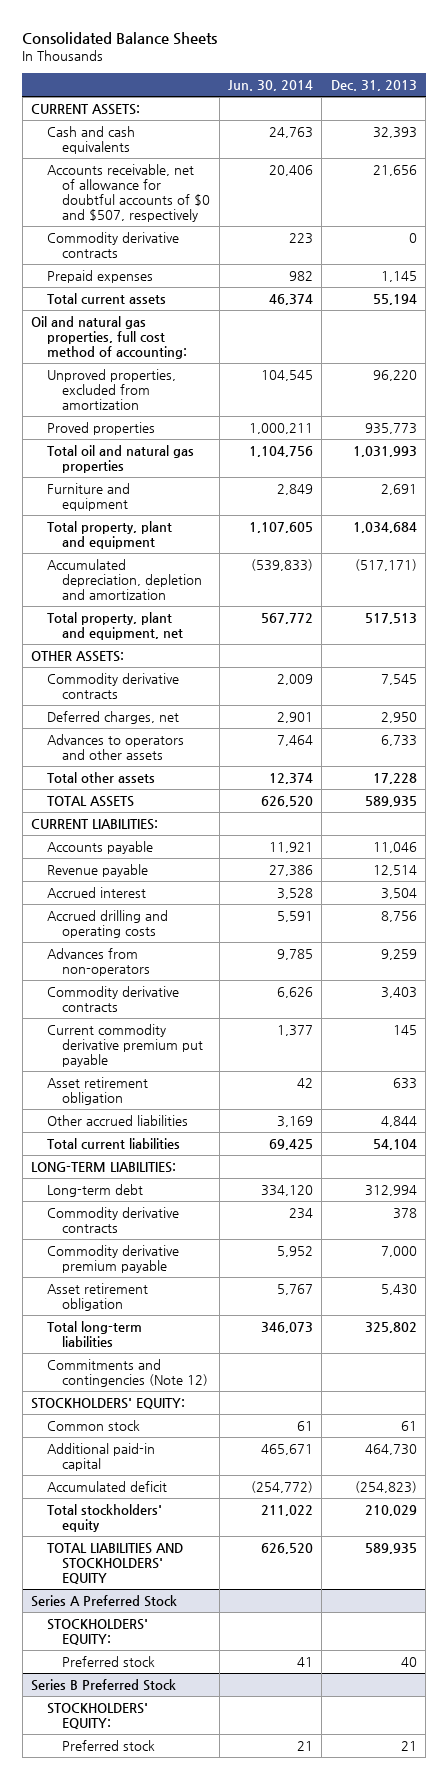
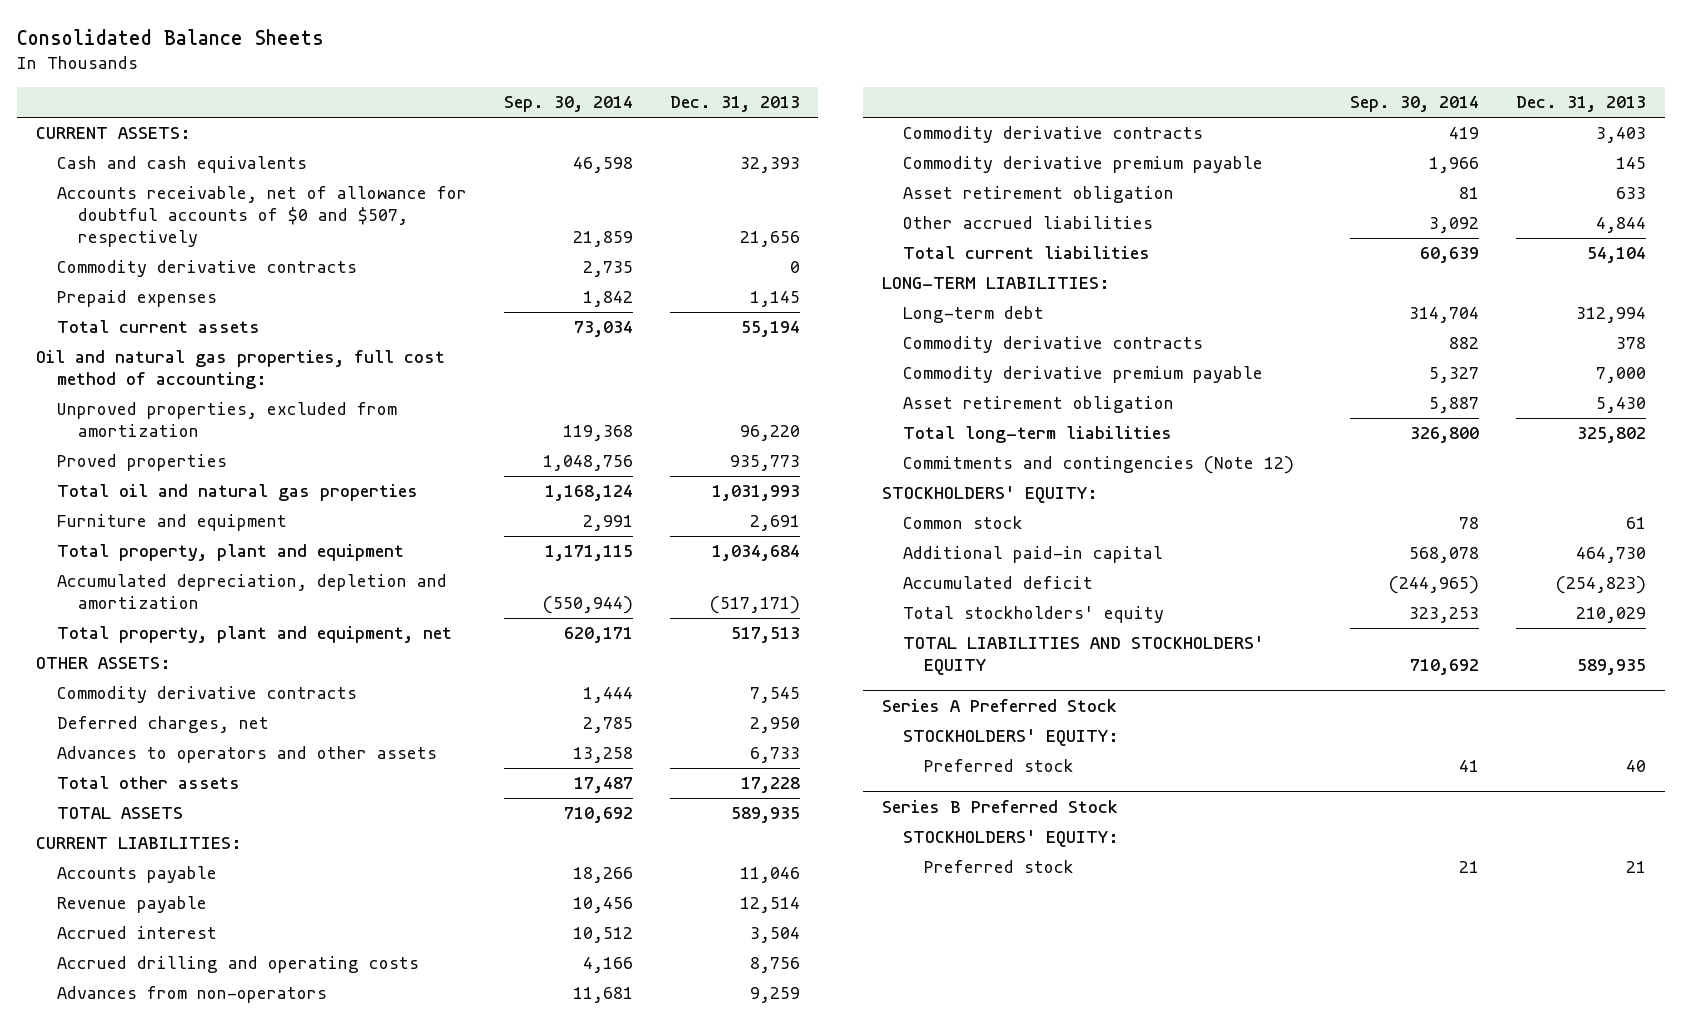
[227,80,313,92] Jun. 30, 2014 -> none
none -> [503,96,633,113] Sep. 30, 2014
[46,1023,204,1068] Current commodity derivative premium put payable -> [902,156,1263,174] Commodity derivative premium payable

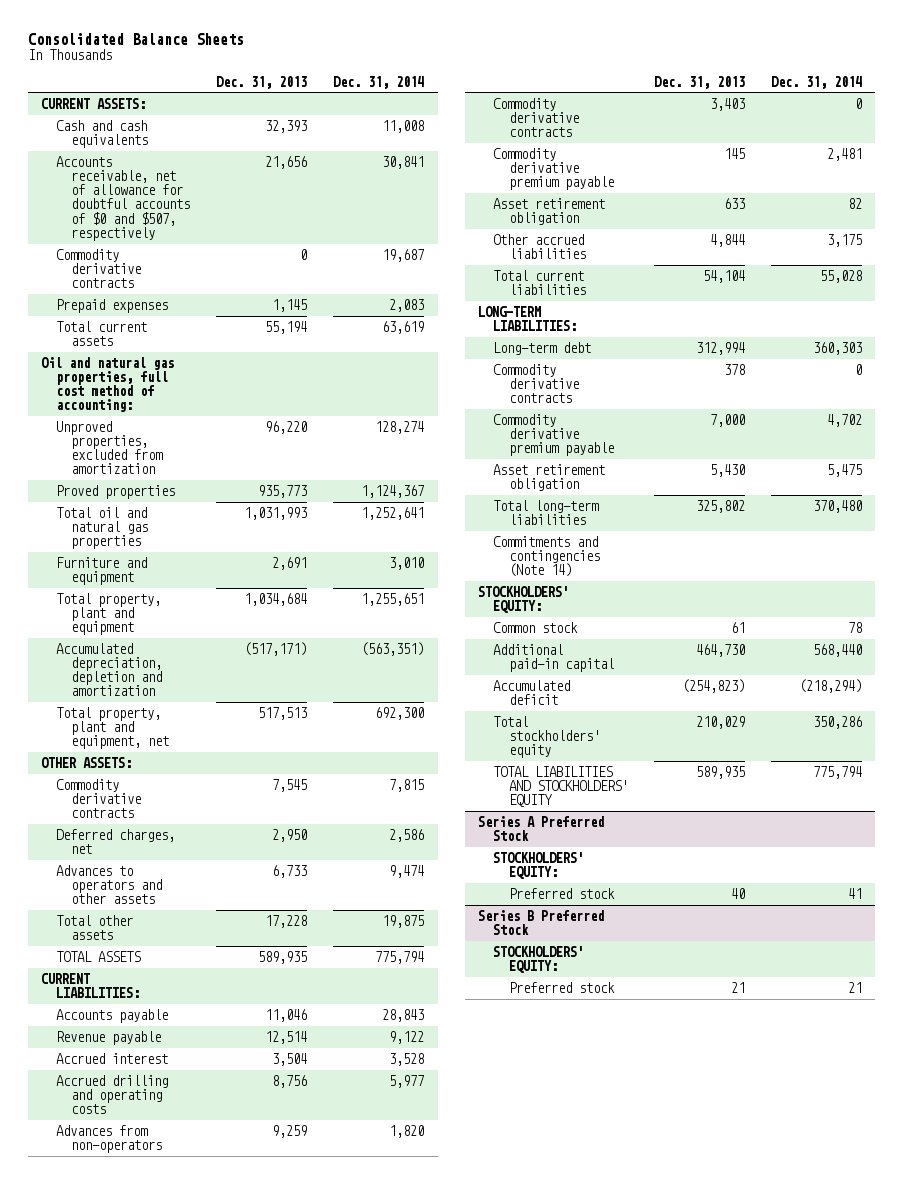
[503,96,633,113] Sep. 30, 2014 -> none
none -> [333,75,425,89] Dec. 31, 2014
[902,456,1294,475] Commitments and contingencies (Note 12) -> [493,535,600,578] Commitments and contingencies (Note 14)

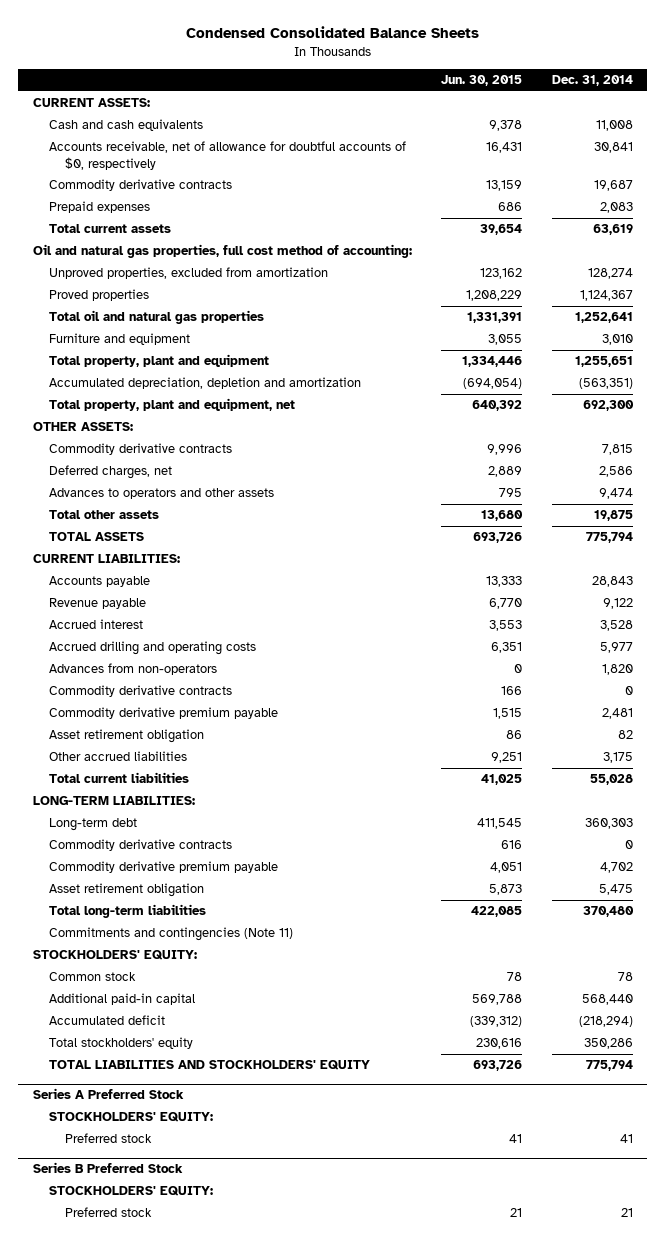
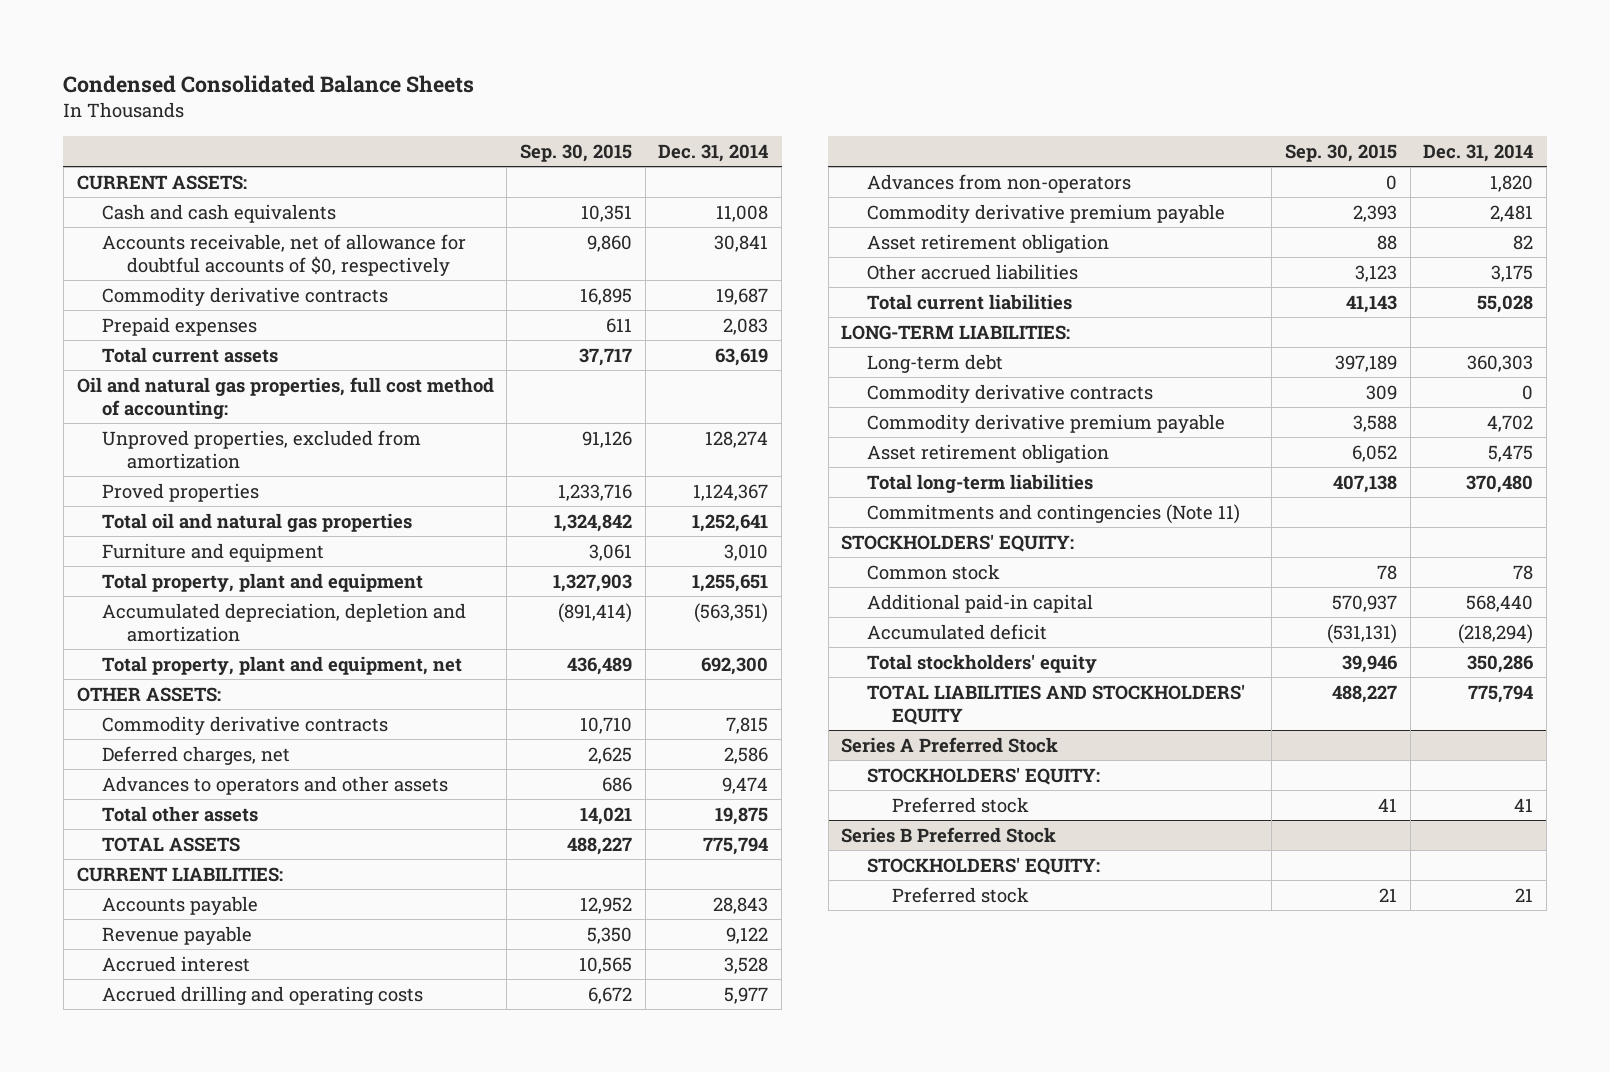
[441,75,523,87] Jun. 30, 2015 -> none
none -> [520,143,633,162] Sep. 30, 2015
[48,685,232,698] Commodity derivative contracts -> none

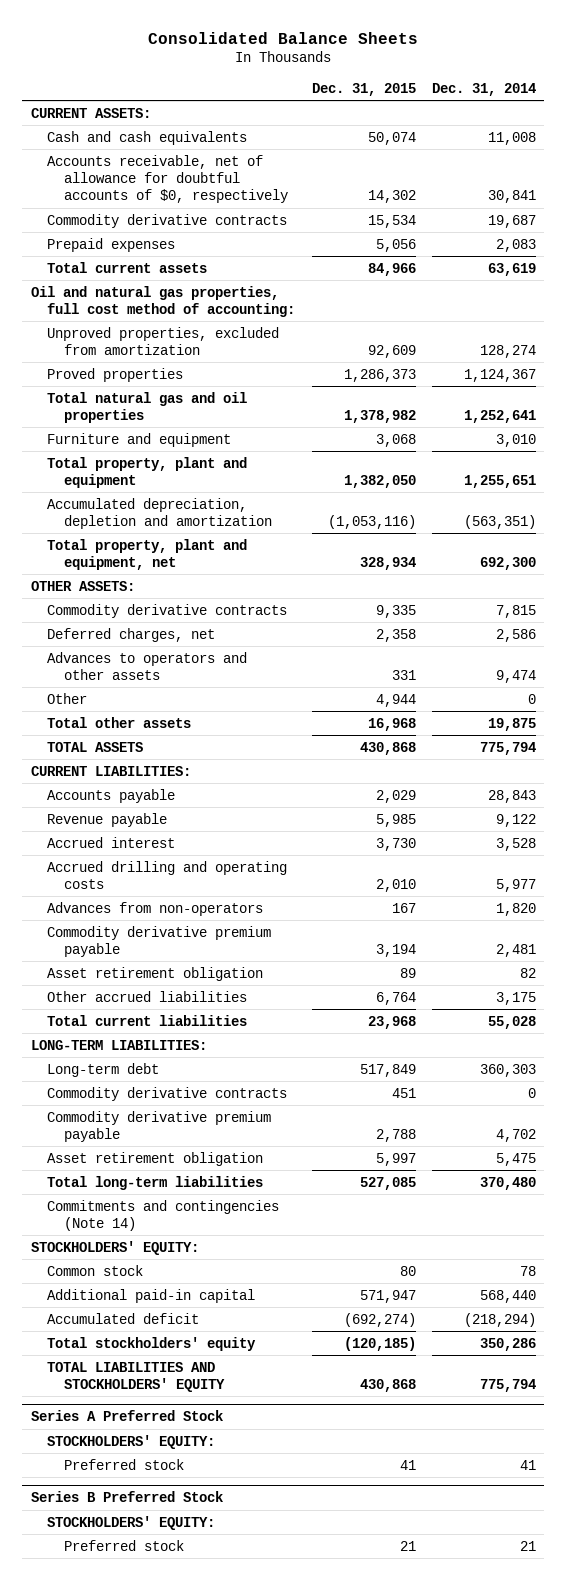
[63,75,475,94] Condensed Consolidated Balance Sheets -> [148,31,419,44] Consolidated Balance Sheets
[520,143,633,162] Sep. 30, 2015 -> none
none -> [311,82,416,96] Dec. 31, 2015
[101,512,412,532] Total oil and natural gas properties -> [47,391,248,423] Total natural gas and oil properties
none -> [47,692,88,704] Other
[866,503,1240,524] Commitments and contingencies (Note 11) -> [47,1199,280,1231] Commitments and contingencies (Note 14)

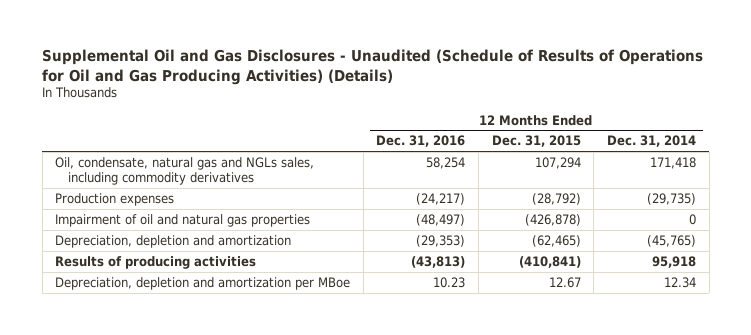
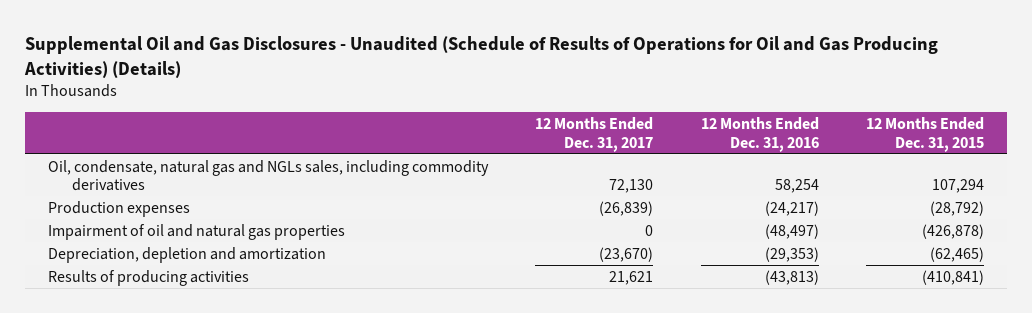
[607,135,697,148] Dec. 31, 2014 -> none
none -> [535,117,654,152] 12 Months Ended Dec. 31, 2017
[55,276,351,290] Depreciation, depletion and amortization per MBoe -> none

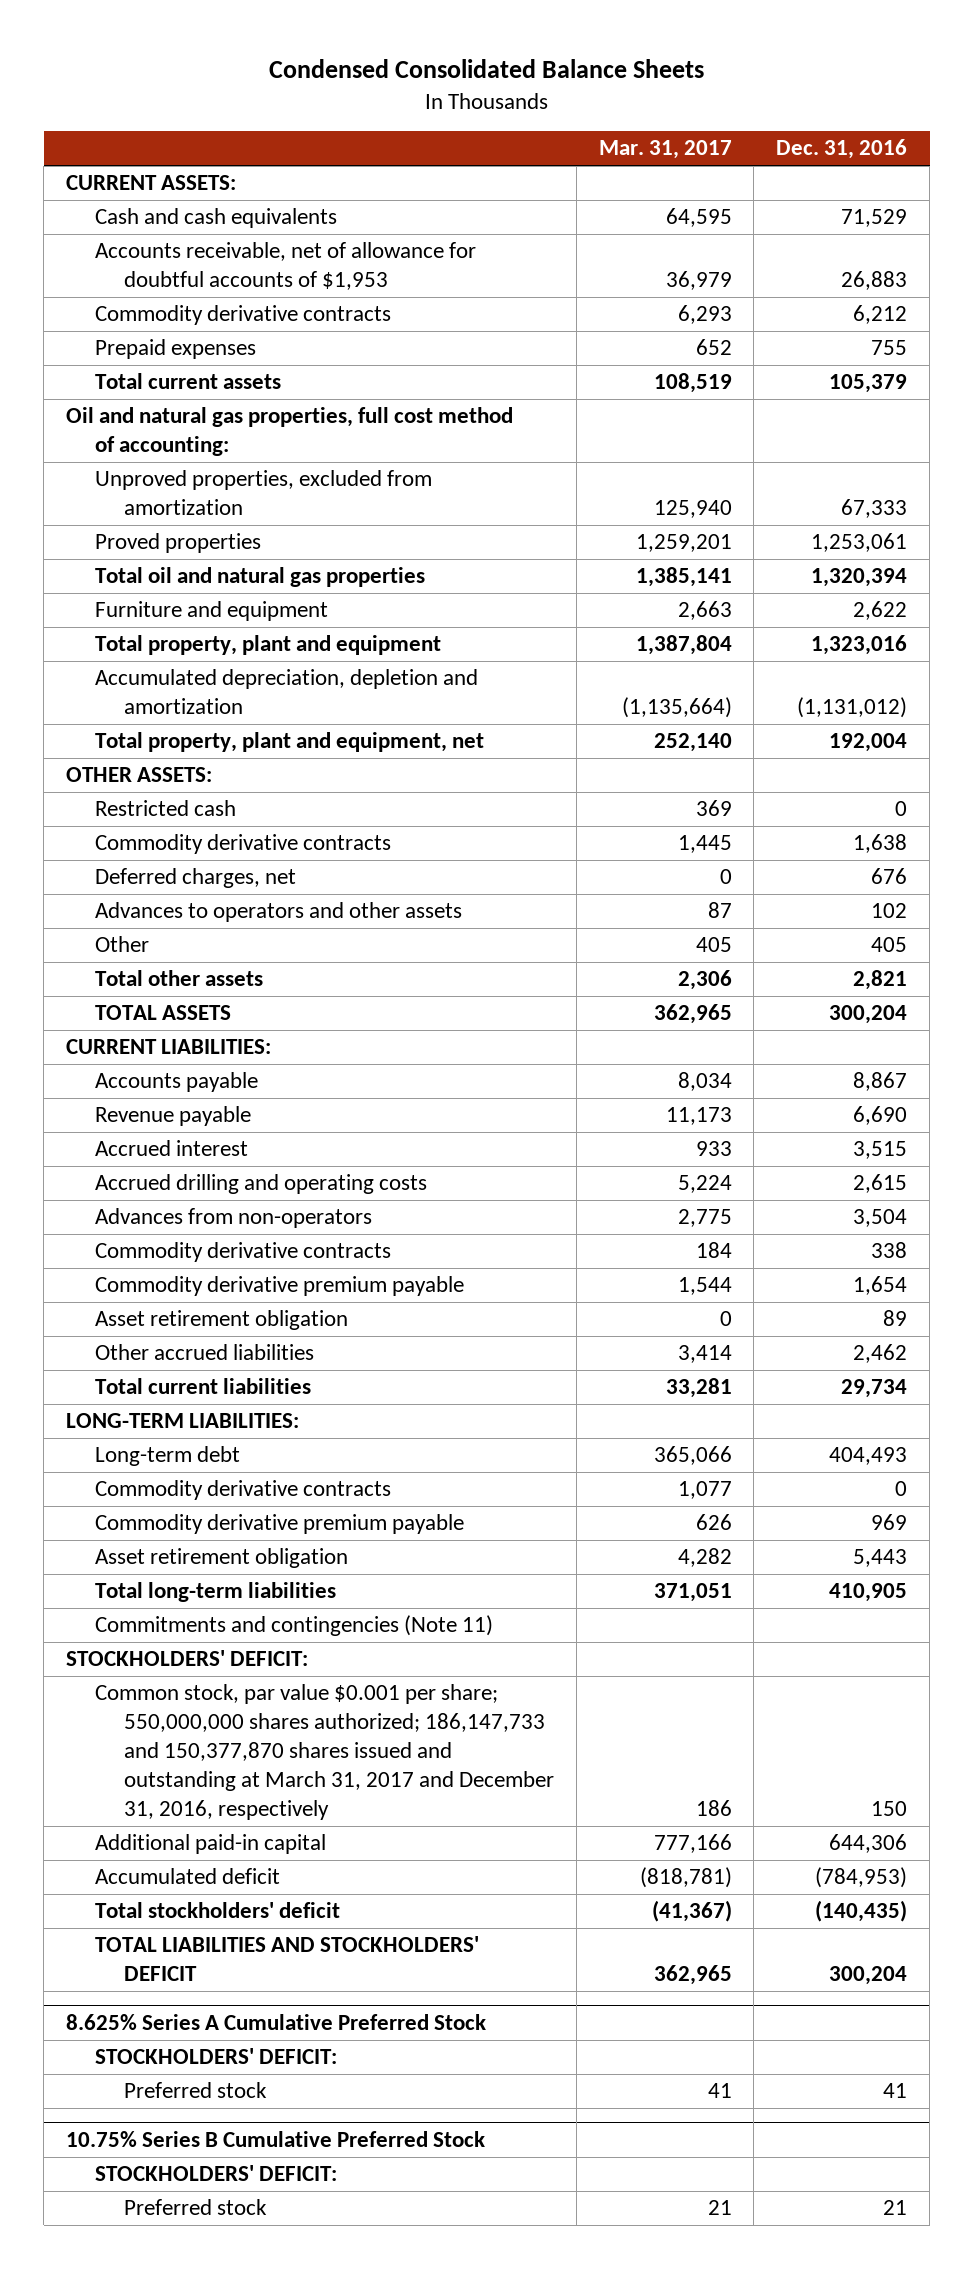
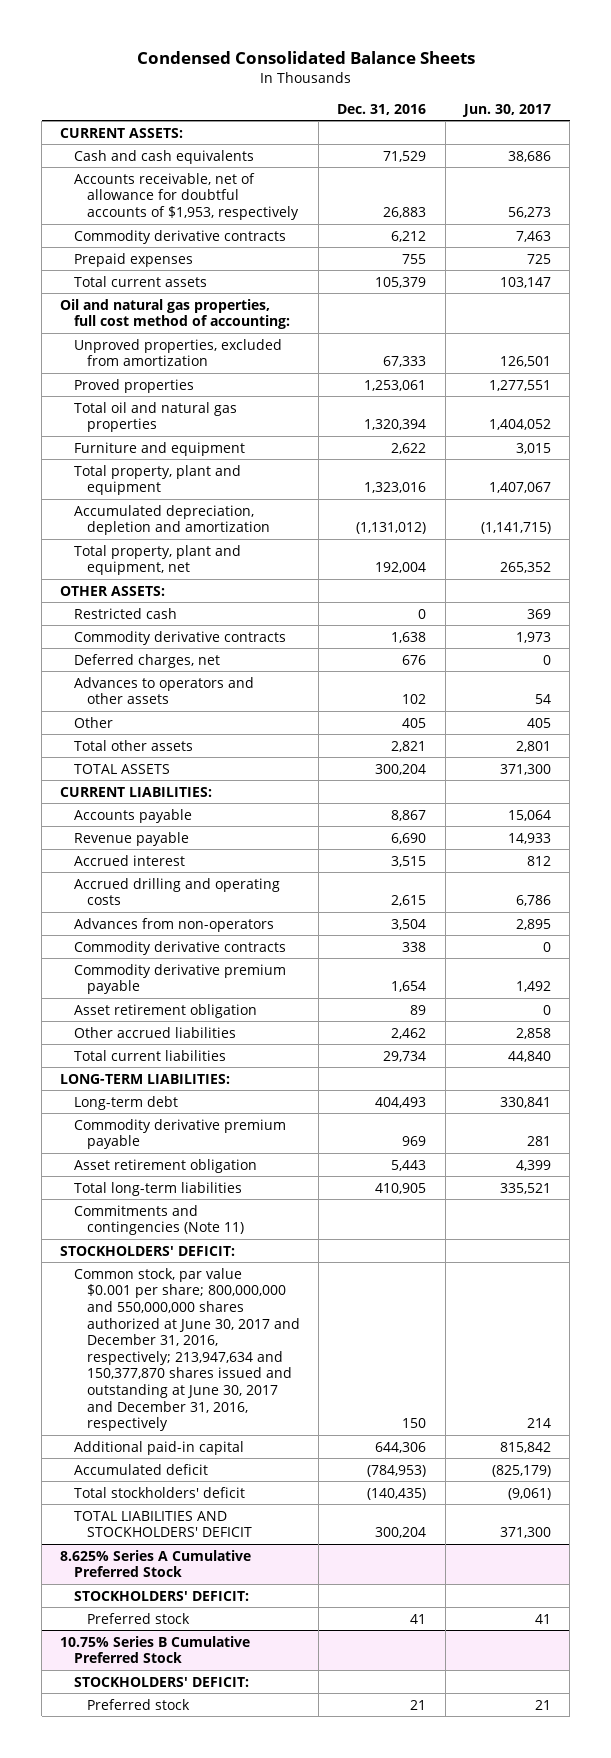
[598,140,732,160] Mar. 31, 2017 -> none
none -> [461,103,551,117] Jun. 30, 2017
[95,242,477,291] Accounts receivable, net of allowance for doubtful accounts of $1,953 -> [73,172,300,220] Accounts receivable, net of allowance for doubtful accounts of $1,953, respectively
[95,1480,392,1501] Commodity derivative contracts -> none
[95,1684,554,1821] Common stock, par value $0.001 per share; 550,000,000 shares authorized; 186,147,733 and 150,377,870 shares issued and outstanding at March 31, 2017 and December 31, 2016, respectively -> [73,1267,301,1432] Common stock, par value $0.001 per share; 800,000,000 and 550,000,000 shares authorized at June 30, 2017 and December 31, 2016, respectively; 213,947,634 and 150,377,870 shares issued and outstanding at June 30, 2017 and December 31, 2016, respectively

